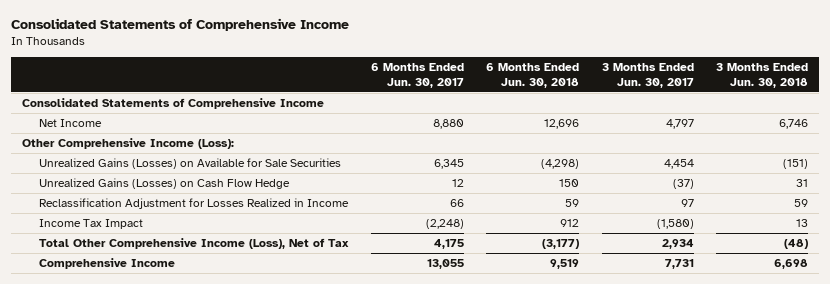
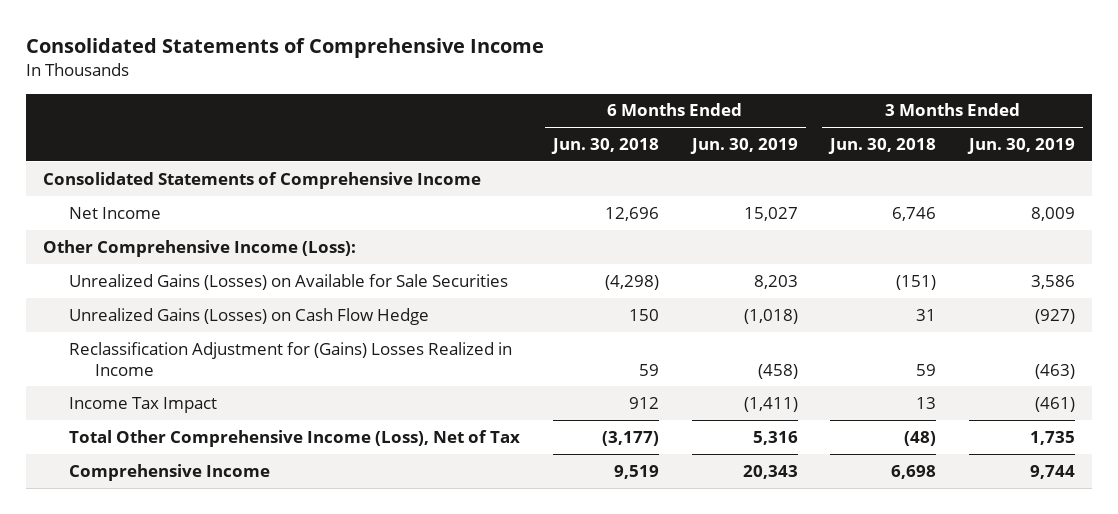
[370,63,464,88] 6 Months Ended Jun. 30, 2017 -> none
[601,63,694,88] 3 Months Ended Jun. 30, 2017 -> none
none -> [689,138,798,155] Jun. 30, 2019
none -> [967,138,1076,155] Jun. 30, 2019
[39,198,350,210] Reclassification Adjustment for Losses Realized in Income -> [69,341,513,376] Reclassification Adjustment for (Gains) Losses Realized in Income

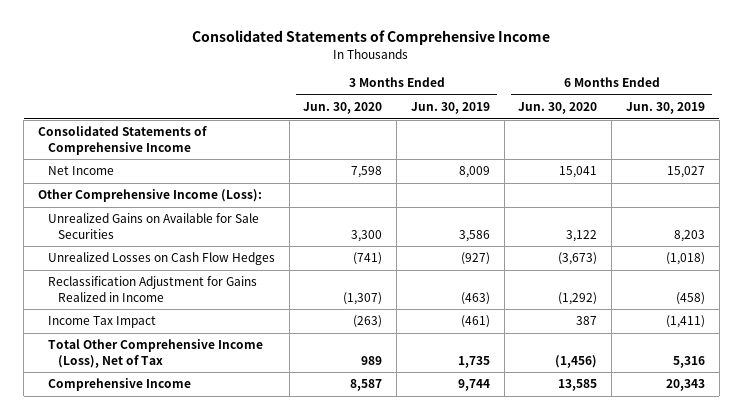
[550,138,659,155] Jun. 30, 2018 -> none
[828,138,937,155] Jun. 30, 2018 -> none
none -> [303,102,383,115] Jun. 30, 2020
none -> [518,102,598,115] Jun. 30, 2020
[69,273,509,290] Unrealized Gains (Losses) on Available for Sale Securities -> [47,213,259,239] Unrealized Gains on Available for Sale Securities
[69,307,430,325] Unrealized Gains (Losses) on Cash Flow Hedge -> [47,252,275,266] Unrealized Losses on Cash Flow Hedges
[69,341,513,376] Reclassification Adjustment for (Gains) Losses Realized in Income -> [47,276,257,302] Reclassification Adjustment for Gains Realized in Income

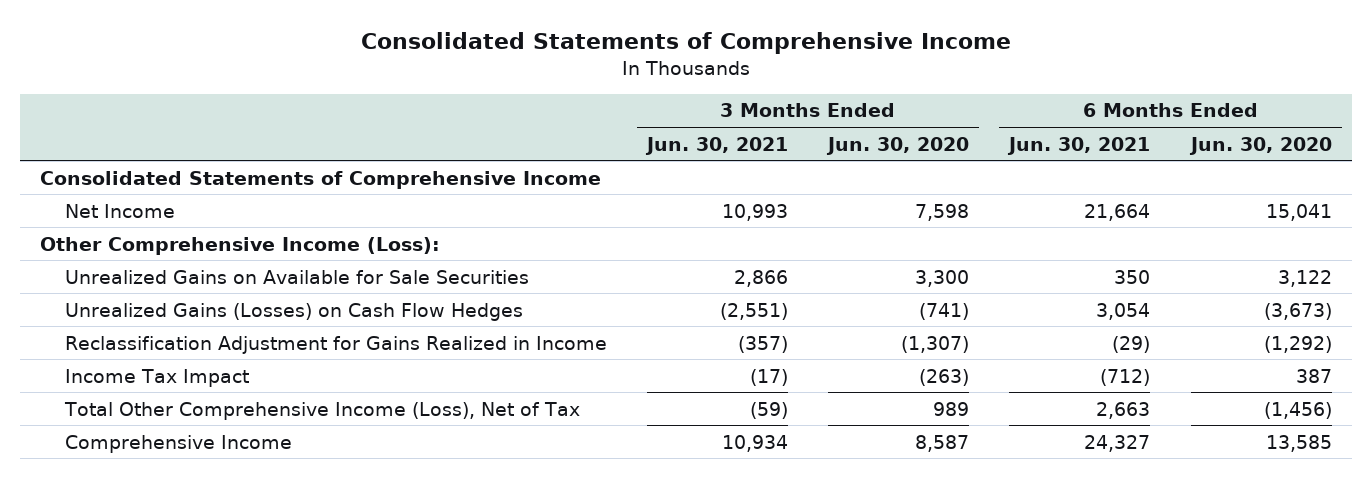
[410,102,490,115] Jun. 30, 2019 -> none
[626,102,706,115] Jun. 30, 2019 -> none
none -> [645,136,789,155] Jun. 30, 2021
none -> [1007,136,1151,155] Jun. 30, 2021
[47,252,275,266] Unrealized Losses on Cash Flow Hedges -> [64,302,523,321] Unrealized Gains (Losses) on Cash Flow Hedges

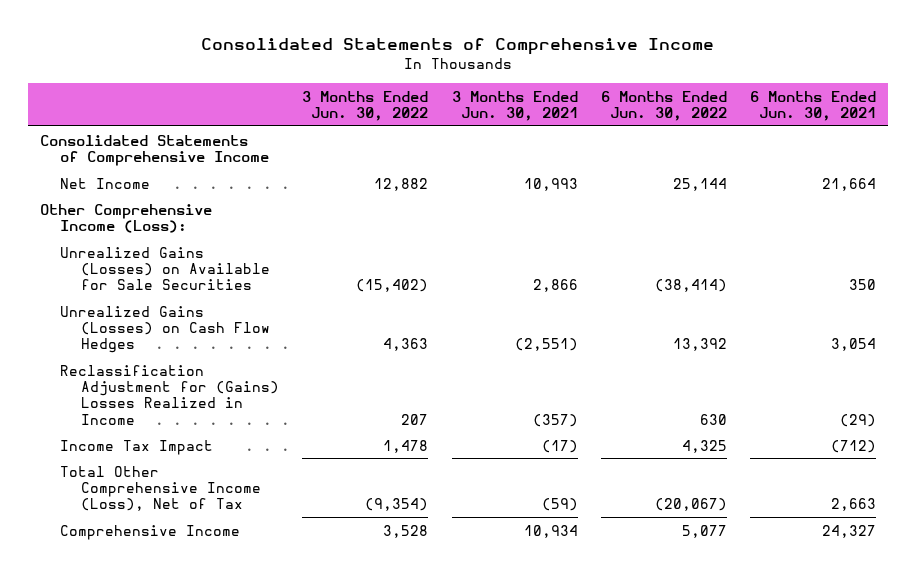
[826,136,970,155] Jun. 30, 2020 -> none
[1188,136,1332,155] Jun. 30, 2020 -> none
none -> [302,90,429,122] 3 Months Ended Jun. 30, 2022
none -> [601,90,728,122] 6 Months Ended Jun. 30, 2022
[64,269,529,284] Unrealized Gains on Available for Sale Securities -> [60,246,270,291] Unrealized Gains (Losses) on Available for Sale Securities
[64,335,607,354] Reclassification Adjustment for Gains Realized in Income -> [60,364,279,425] Reclassification Adjustment for (Gains) Losses Realized in Income

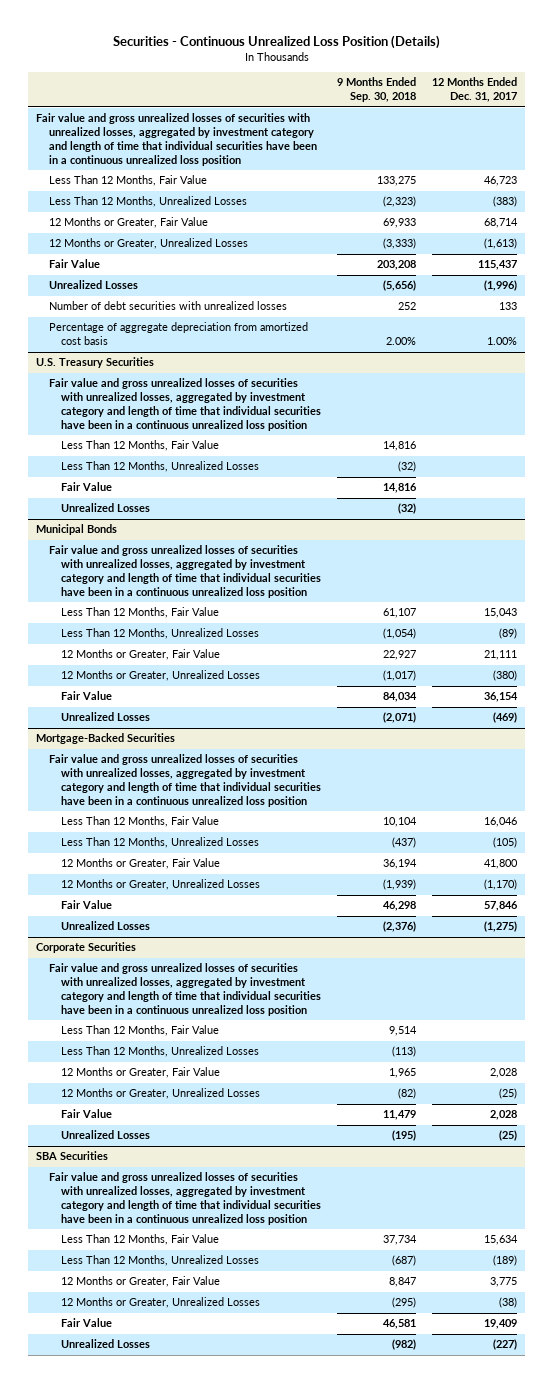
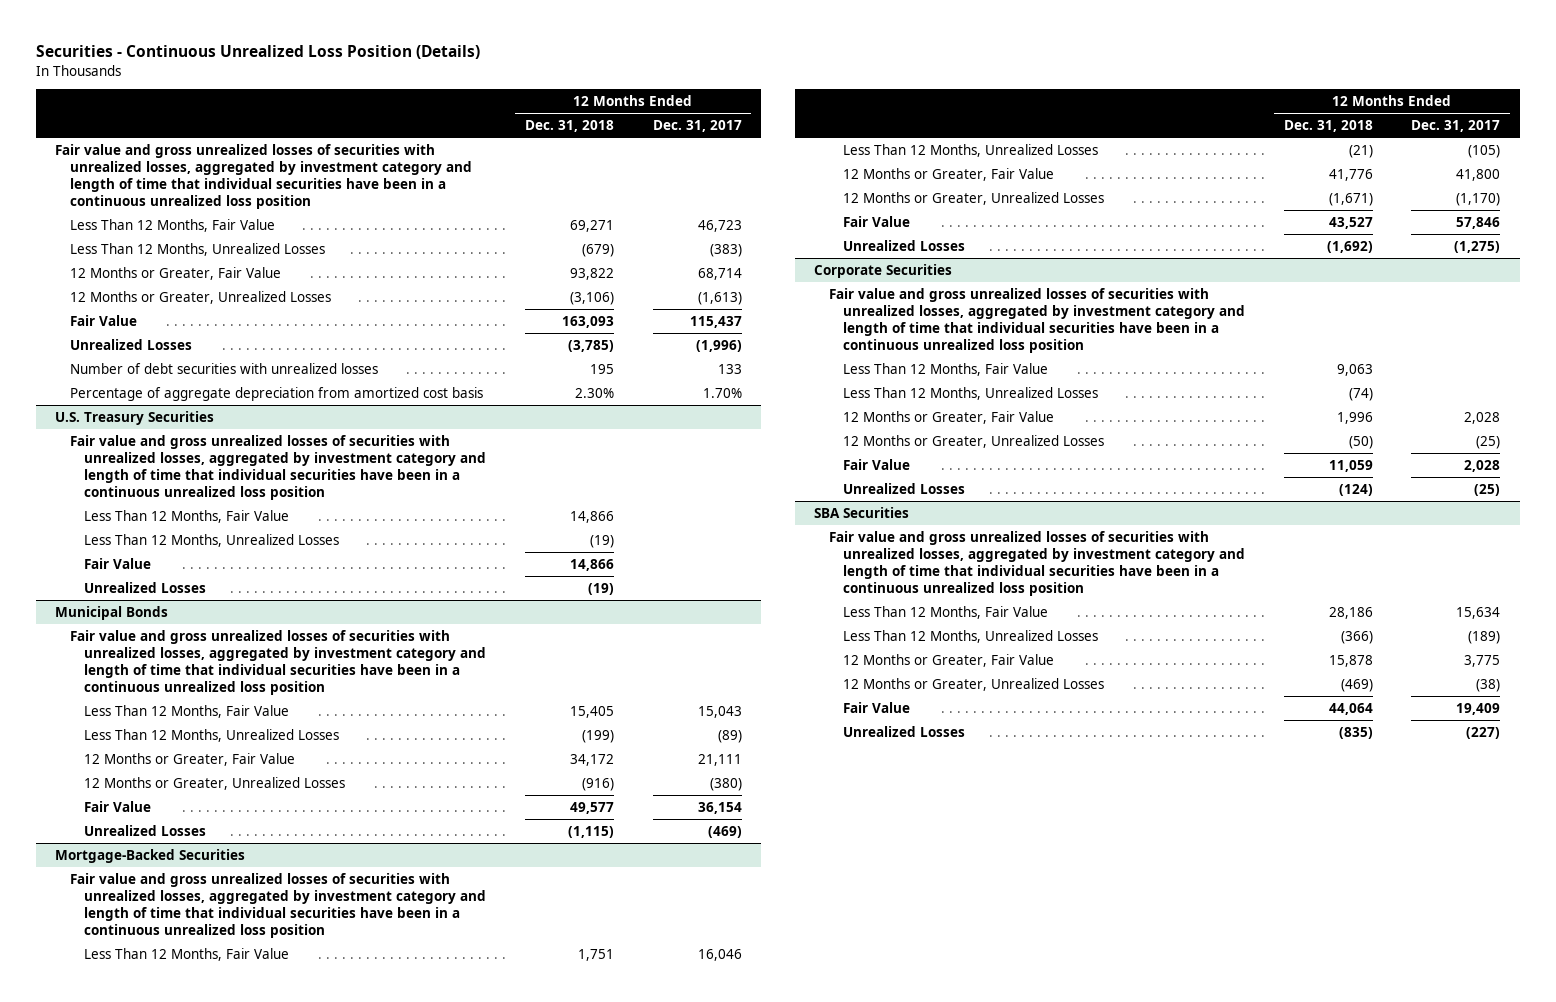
[336,77,416,103] 9 Months Ended Sep. 30, 2018 -> none
none -> [525,120,615,133] Dec. 31, 2018
[486,337,517,346] 1.00% -> [702,387,742,398] 1.70%

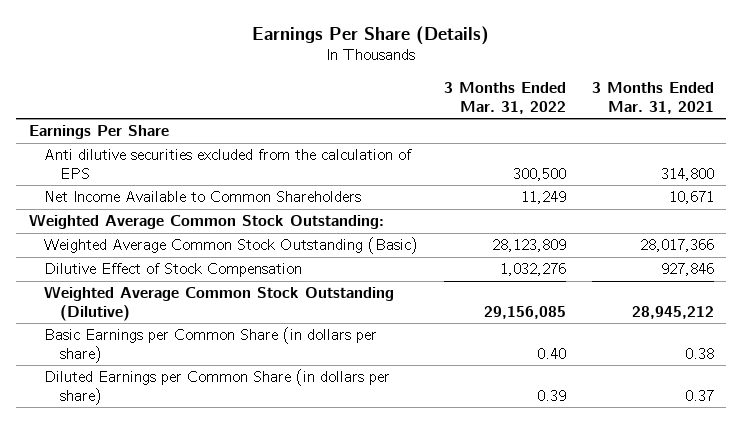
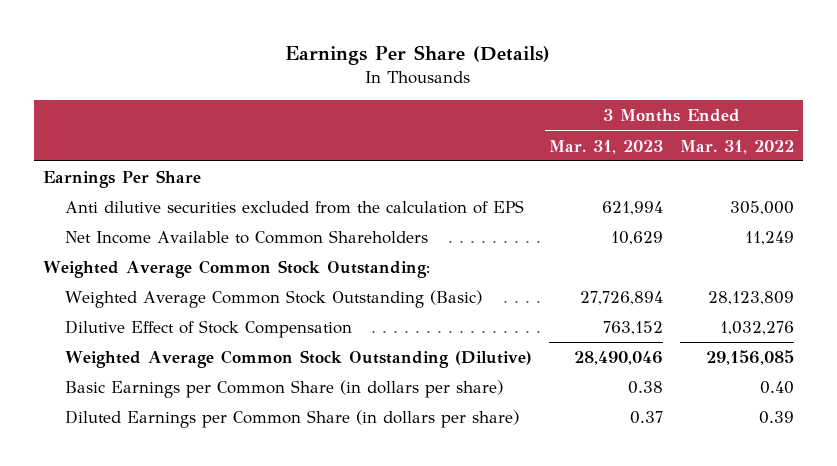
[591,81,714,114] 3 Months Ended Mar. 31, 2021 -> none
none -> [549,139,664,154] Mar. 31, 2023
[512,167,566,181] 300,500 -> [730,201,795,216] 305,000

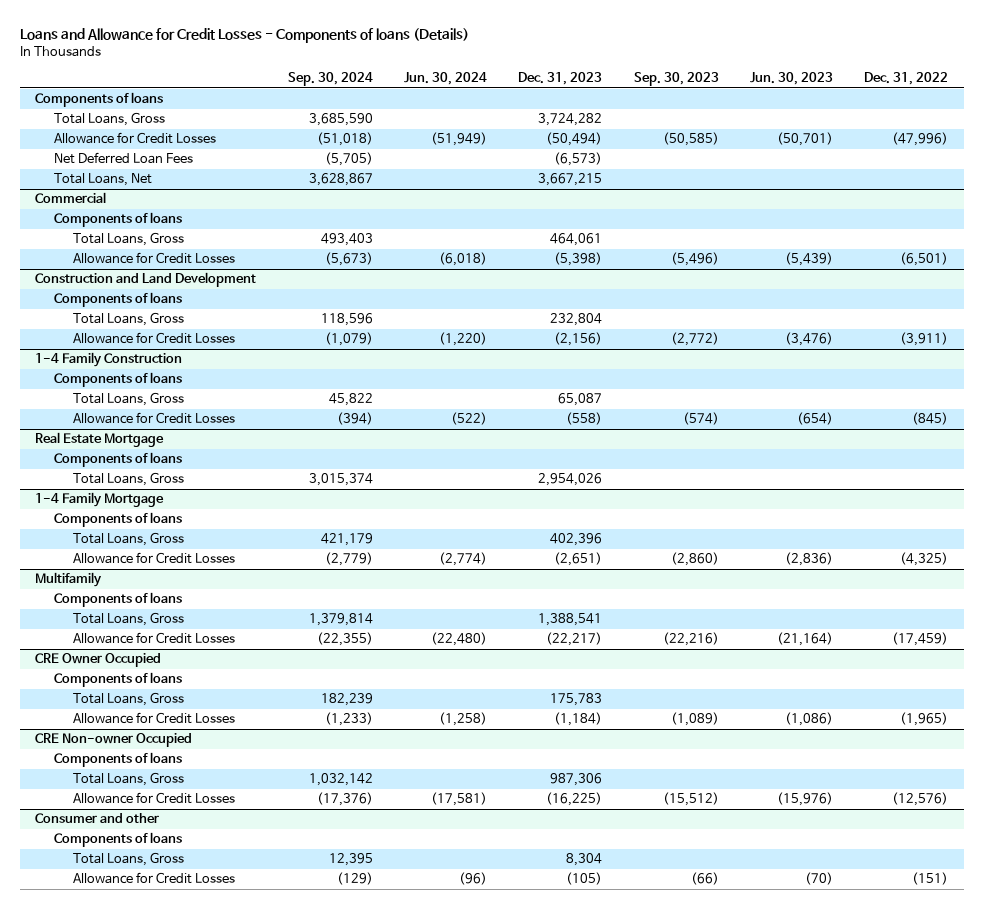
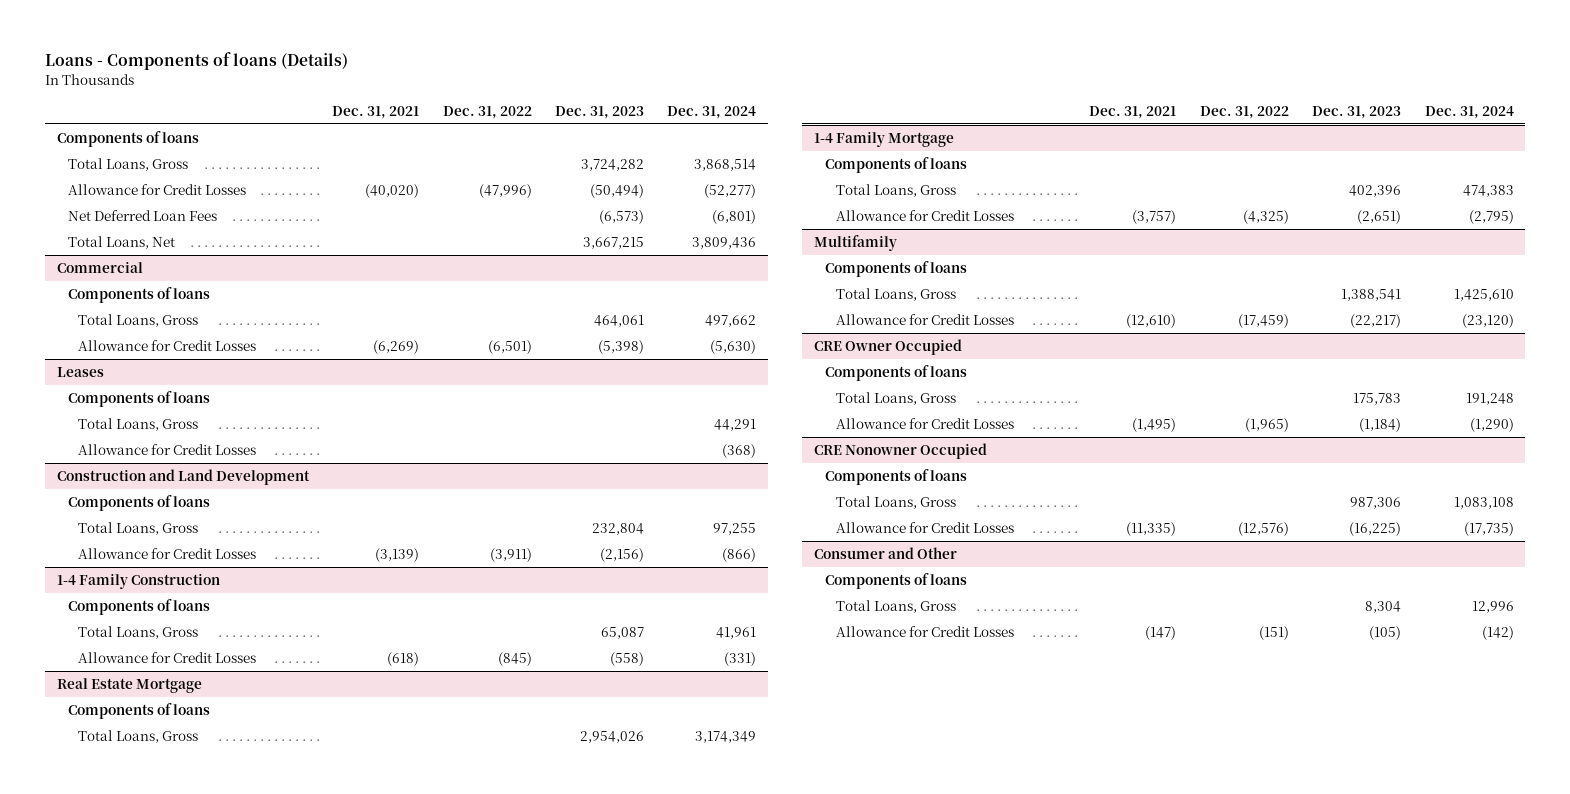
[19,28,469,44] Loans and Allowance for Credit Losses - Components of loans (Details) -> [44,52,348,71] Loans - Components of loans (Details)
[287,72,373,87] Sep. 30, 2024 -> none
[404,72,488,86] Jun. 30, 2024 -> none
[633,72,719,87] Sep. 30, 2023 -> none
[749,72,833,86] Jun. 30, 2023 -> none
none -> [332,105,420,119] Dec. 31, 2021
none -> [667,105,757,119] Dec. 31, 2024
none -> [56,366,104,377] Leases
none -> [67,390,210,407] Components of loans
none -> [78,417,199,431] Total Loans, Gross
none -> [78,443,257,455] Allowance for Credit Losses
[35,733,193,748] CRE Non-owner Occupied -> [813,442,987,459] CRE Nonowner Occupied
[35,813,160,824] Consumer and other -> [813,546,957,559] Consumer and Other

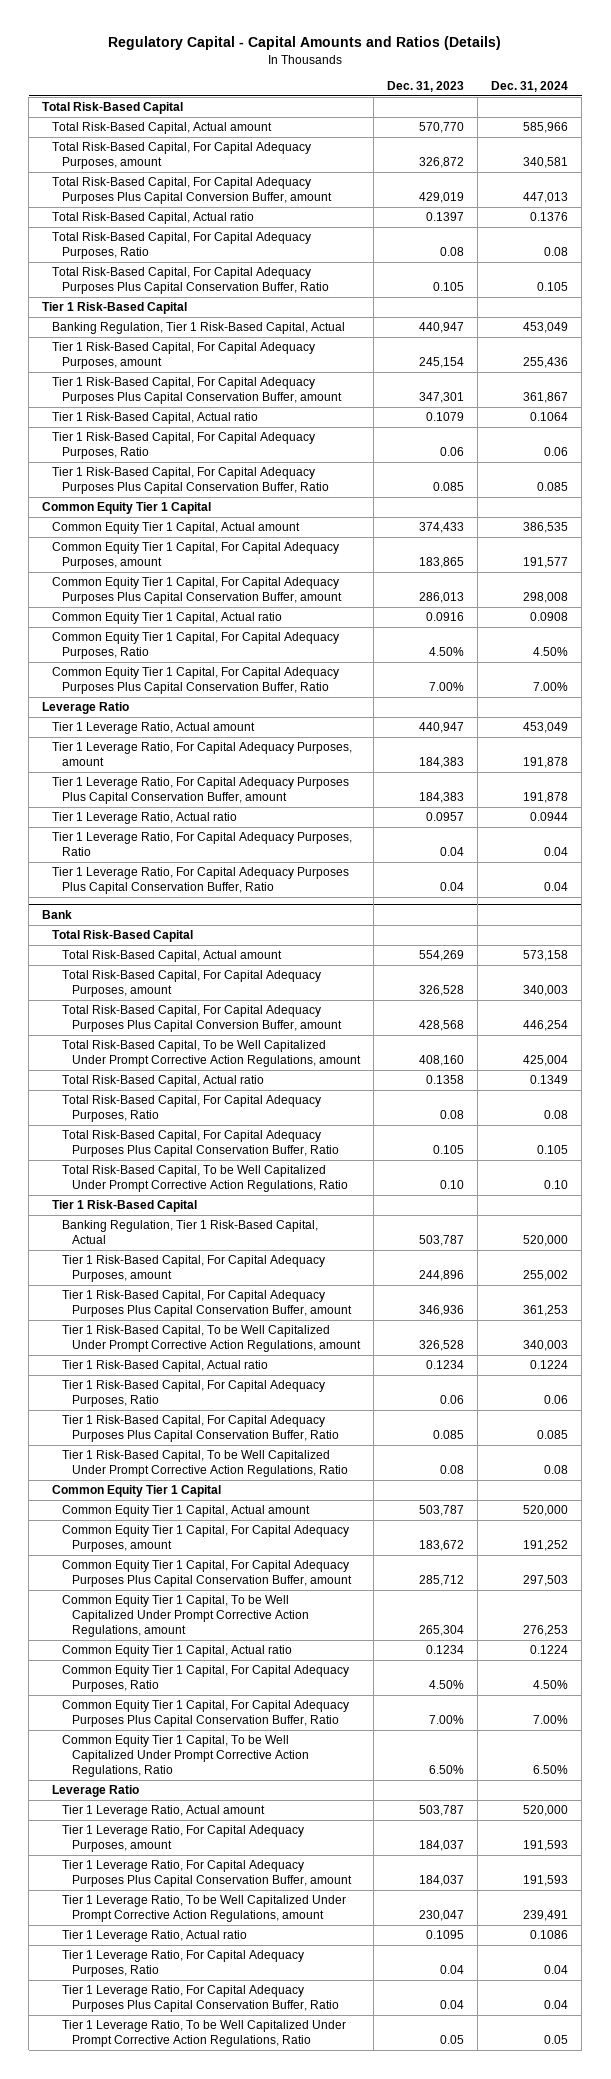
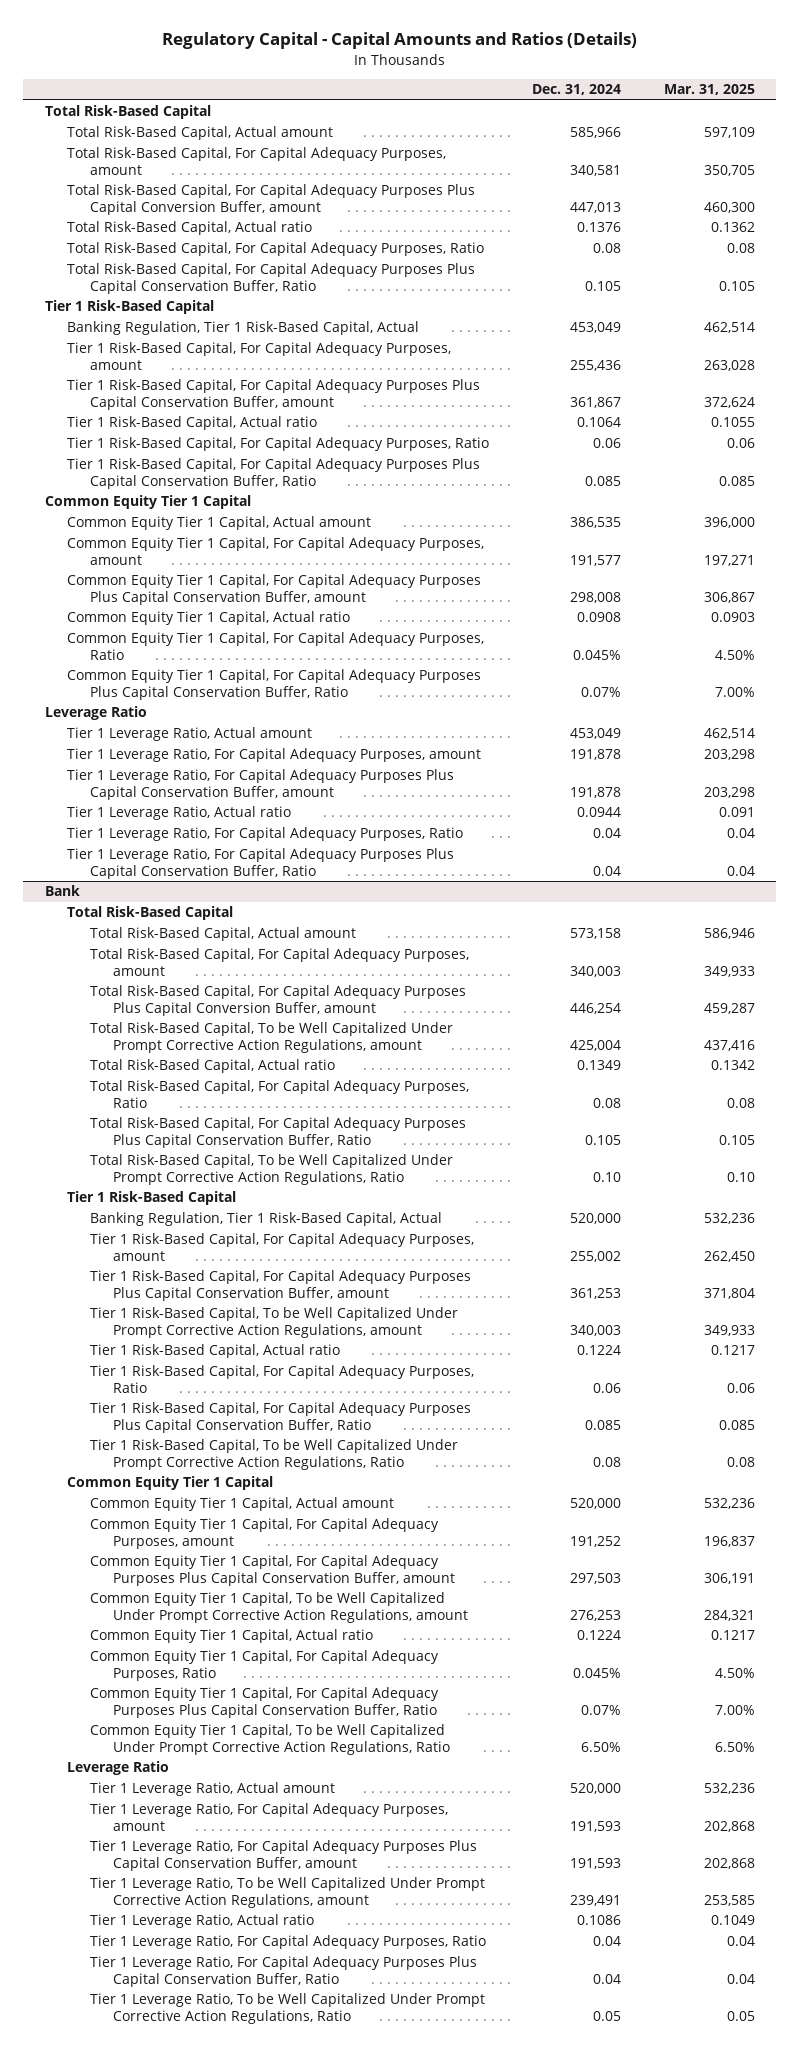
[387,80,465,92] Dec. 31, 2023 -> none
none -> [663,84,755,96] Mar. 31, 2025
[533,647,569,657] 4.50% -> [572,649,621,660] 0.045%
[533,682,569,692] 7.00% -> [580,686,621,697] 0.07%
[533,1680,569,1690] 4.50% -> [572,1667,621,1678] 0.045%
[533,1715,569,1725] 7.00% -> [580,1704,621,1715] 0.07%

